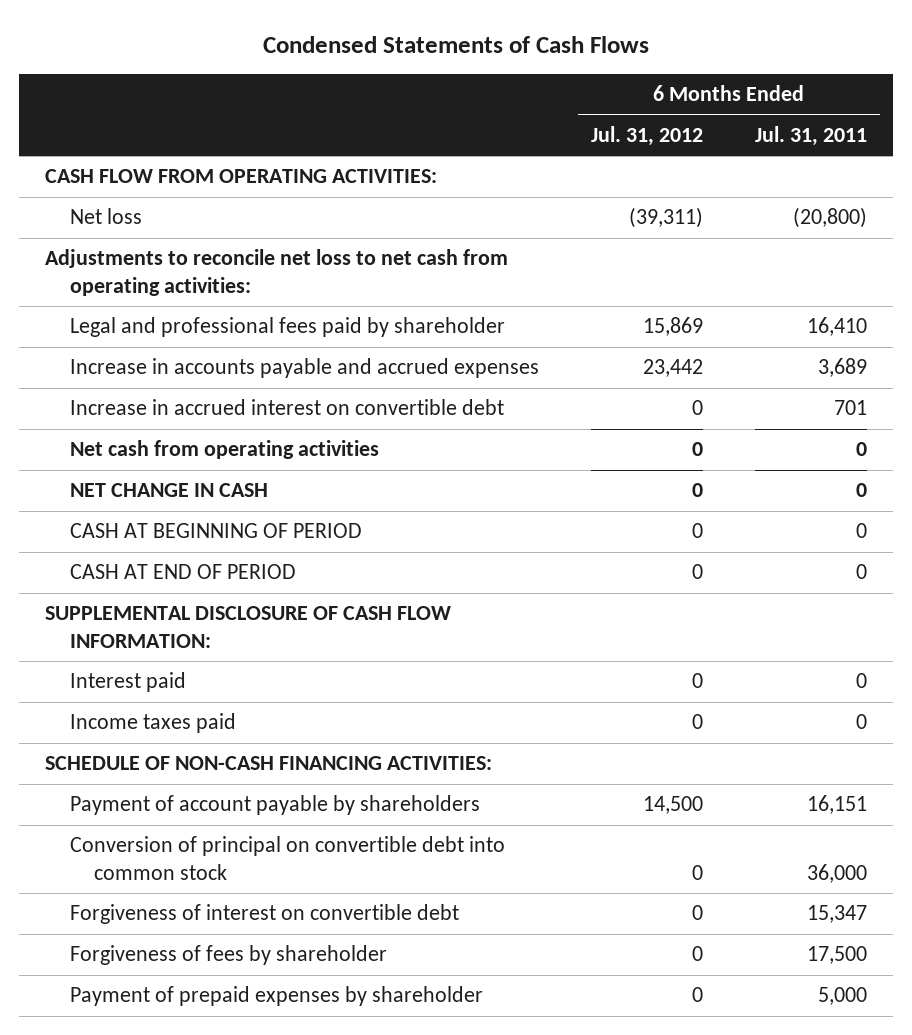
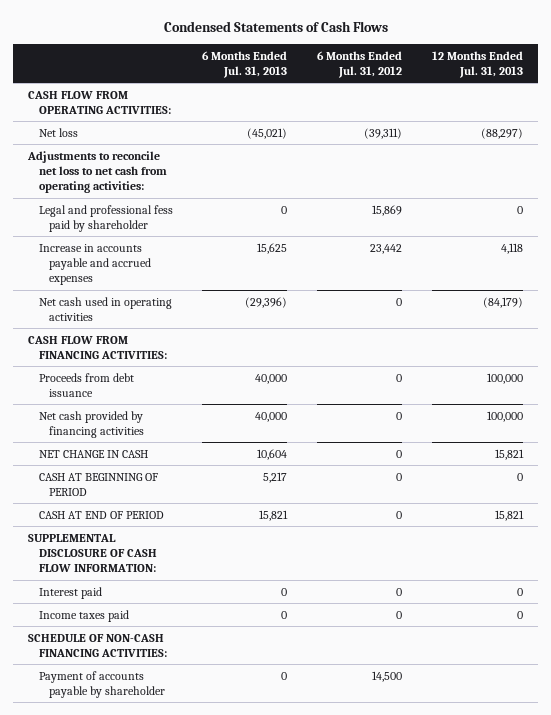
[754,125,867,146] Jul. 31, 2011 -> none
none -> [202,50,288,78] 6 Months Ended Jul. 31, 2013
none -> [432,50,524,78] 12 Months Ended Jul. 31, 2013
[69,317,505,338] Legal and professional fees paid by shareholder -> [38,204,173,232] Legal and professional fess paid by shareholder
[69,399,504,416] Increase in accrued interest on convertible debt -> none
[69,440,379,460] Net cash from operating activities -> [38,296,172,321] Net cash used in operating activities
none -> [27,335,167,359] CASH FLOW FROM FINANCING ACTIVITIES:
none -> [38,372,134,397] Proceeds from debt issuance
none -> [38,410,145,438] Net cash provided by financing activities
[69,836,505,880] Conversion of principal on convertible debt into common stock -> none
[69,904,459,925] Forgiveness of interest on convertible debt -> none
[69,945,387,966] Forgiveness of fees by shareholder -> none
[69,986,483,1007] Payment of prepaid expenses by shareholder -> none
[69,795,480,816] Payment of account payable by shareholders -> [38,670,166,698] Payment of accounts payable by shareholder

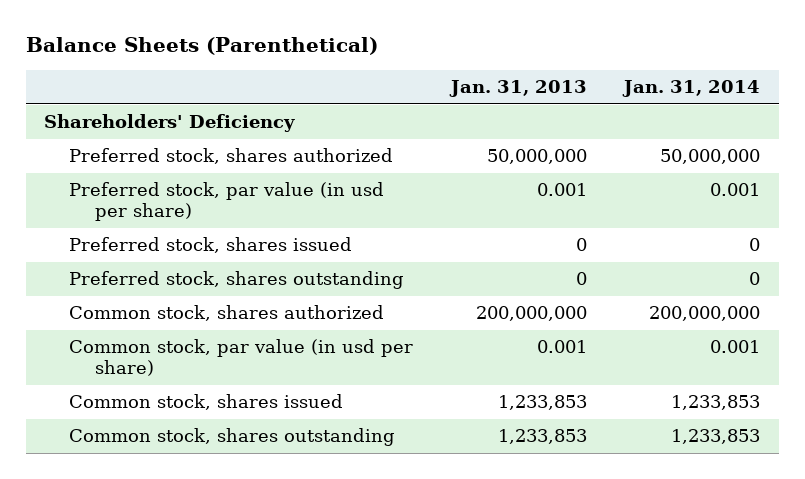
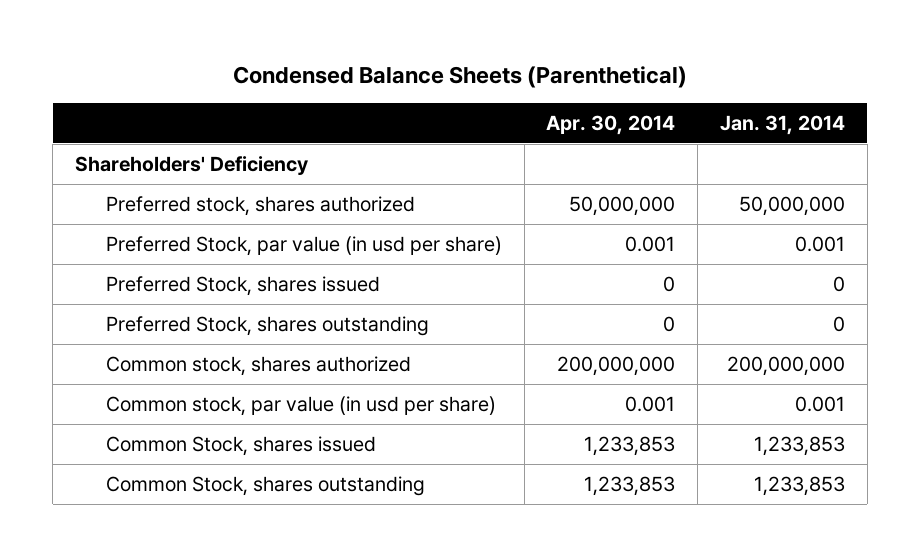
[25,37,378,56] Balance Sheets (Parenthetical) -> [233,66,688,89] Condensed Balance Sheets (Parenthetical)
[448,80,587,98] Jan. 31, 2013 -> none
none -> [546,114,676,135] Apr. 30, 2014
[69,182,385,222] Preferred stock, par value (in usd per share) -> [105,235,502,256] Preferred Stock, par value (in usd per share)
[69,237,353,254] Preferred stock, shares issued -> [105,275,380,296] Preferred Stock, shares issued
[69,271,405,290] Preferred stock, shares outstanding -> [105,315,429,336] Preferred Stock, shares outstanding
[69,394,344,411] Common stock, shares issued -> [105,435,376,456] Common Stock, shares issued
[69,428,396,447] Common stock, shares outstanding -> [105,475,425,496] Common Stock, shares outstanding

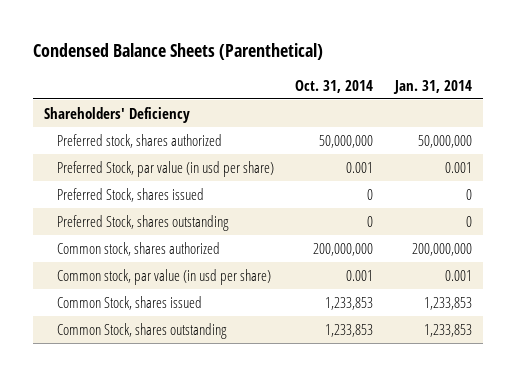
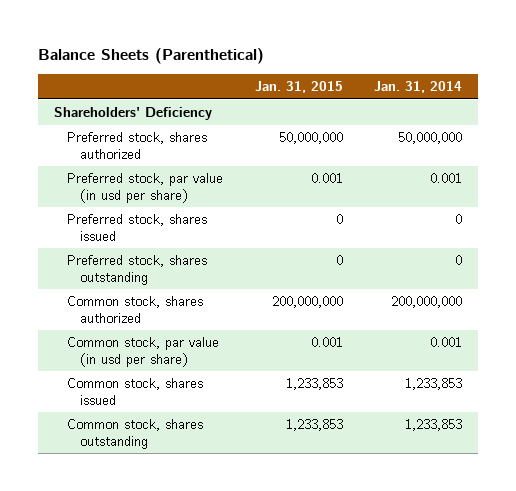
[33,42,324,60] Condensed Balance Sheets (Parenthetical) -> [38,47,265,64] Balance Sheets (Parenthetical)
[295,79,374,93] Oct. 31, 2014 -> none
none -> [254,80,343,93] Jan. 31, 2015
[56,160,274,177] Preferred Stock, par value (in usd per share) -> [67,173,224,203] Preferred stock, par value (in usd per share)
[56,187,204,202] Preferred Stock, shares issued -> [67,214,208,241] Preferred stock, shares issued
[56,214,229,231] Preferred Stock, shares outstanding -> [67,255,208,285] Preferred stock, shares outstanding
[56,295,202,310] Common Stock, shares issued -> [67,378,204,405] Common stock, shares issued
[56,322,227,339] Common Stock, shares outstanding -> [67,419,204,449] Common stock, shares outstanding

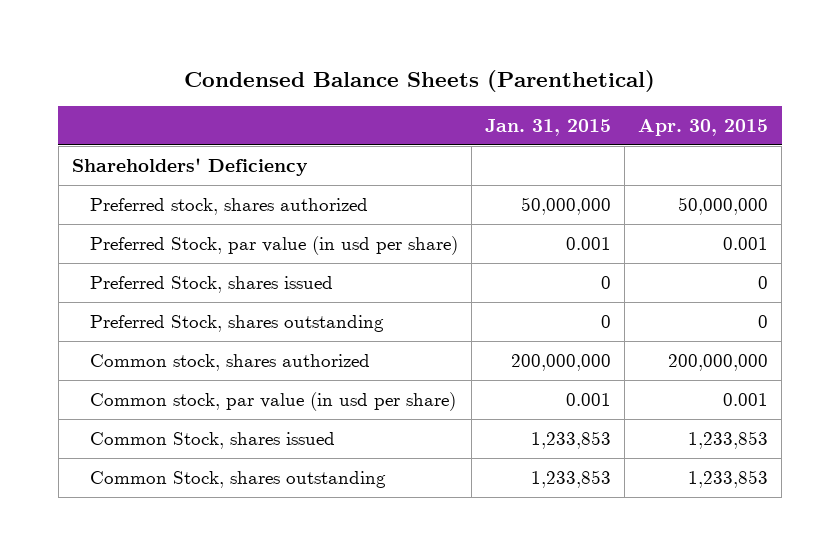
[38,47,265,64] Balance Sheets (Parenthetical) -> [184,70,656,93] Condensed Balance Sheets (Parenthetical)
[374,80,463,93] Jan. 31, 2014 -> none
none -> [638,118,769,136] Apr. 30, 2015
[67,173,224,203] Preferred stock, par value (in usd per share) -> [90,235,459,255] Preferred Stock, par value (in usd per share)
[67,214,208,241] Preferred stock, shares issued -> [90,275,334,293] Preferred Stock, shares issued
[67,255,208,285] Preferred stock, shares outstanding -> [90,314,385,332] Preferred Stock, shares outstanding
[67,378,204,405] Common stock, shares issued -> [90,431,336,449] Common Stock, shares issued
[67,419,204,449] Common stock, shares outstanding -> [90,470,387,488] Common Stock, shares outstanding

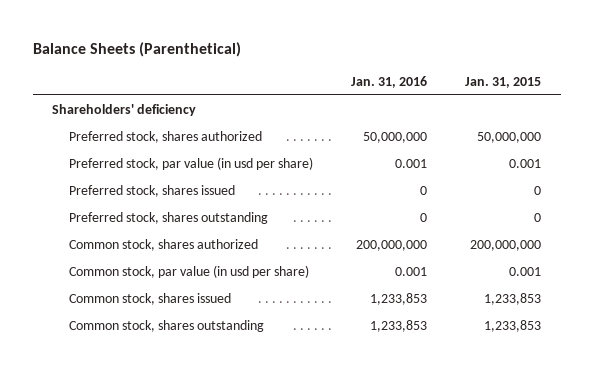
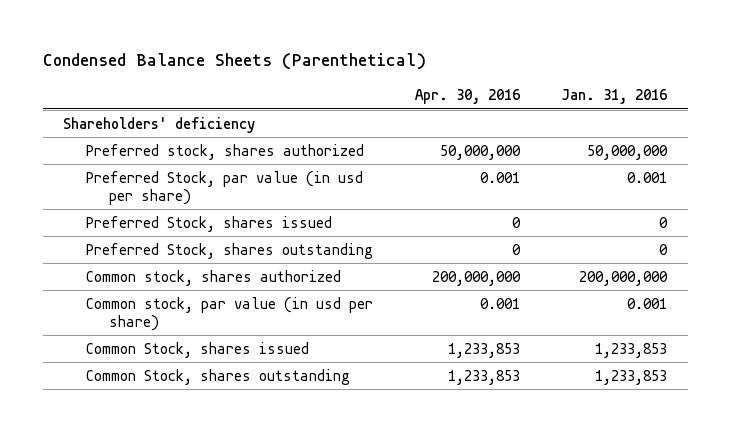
[32,41,241,57] Balance Sheets (Parenthetical) -> [42,53,426,71] Condensed Balance Sheets (Parenthetical)
[465,76,542,88] Jan. 31, 2015 -> none
none -> [414,89,520,105] Apr. 30, 2016
[68,157,313,171] Preferred stock, par value (in usd per share) -> [86,170,364,205] Preferred Stock, par value (in usd per share)
[68,185,235,198] Preferred stock, shares issued -> [86,215,333,232] Preferred Stock, shares issued
[68,212,268,225] Preferred stock, shares outstanding -> [86,242,374,259] Preferred Stock, shares outstanding
[68,293,231,306] Common stock, shares issued -> [86,341,310,358] Common Stock, shares issued
[68,320,264,333] Common stock, shares outstanding -> [86,368,351,385] Common Stock, shares outstanding

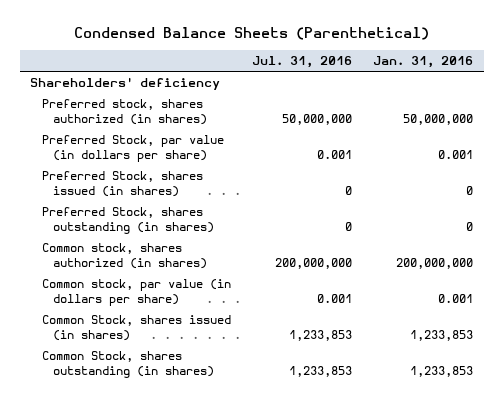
[414,89,520,105] Apr. 30, 2016 -> none
none -> [251,56,352,69] Jul. 31, 2016
[86,143,365,160] Preferred stock, shares authorized -> [41,99,207,125] Preferred stock, shares authorized (in shares)
[86,170,364,205] Preferred Stock, par value (in usd per share) -> [41,135,224,162] Preferred Stock, par value (in dollars per share)
[86,215,333,232] Preferred Stock, shares issued -> [41,171,203,197] Preferred Stock, shares issued (in shares)
[86,242,374,259] Preferred Stock, shares outstanding -> [41,207,214,234] Preferred Stock, shares outstanding (in shares)
[86,269,342,286] Common stock, shares authorized -> [41,243,207,269] Common stock, shares authorized (in shares)
[86,296,374,331] Common stock, par value (in usd per share) -> [41,279,231,306] Common stock, par value (in dollars per share)
[86,341,310,358] Common Stock, shares issued -> [41,315,231,341] Common Stock, shares issued (in shares)
[86,368,351,385] Common Stock, shares outstanding -> [41,351,214,378] Common Stock, shares outstanding (in shares)

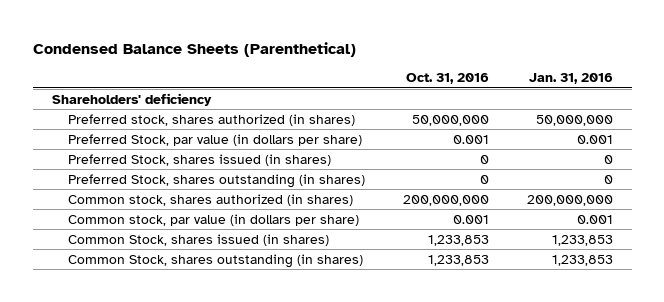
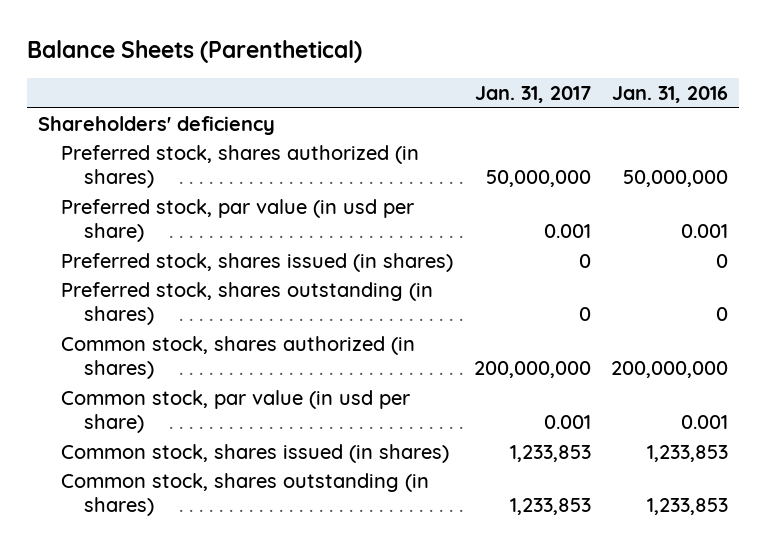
[32,41,356,57] Condensed Balance Sheets (Parenthetical) -> [27,40,363,64] Balance Sheets (Parenthetical)
[405,73,489,85] Oct. 31, 2016 -> none
none -> [474,85,591,103] Jan. 31, 2017
[67,133,362,146] Preferred Stock, par value (in dollars per share) -> [60,198,414,243] Preferred stock, par value (in usd per share)
[67,153,331,166] Preferred Stock, shares issued (in shares) -> [60,252,453,272] Preferred stock, shares issued (in shares)
[67,173,365,188] Preferred Stock, shares outstanding (in shares) -> [60,281,433,326] Preferred stock, shares outstanding (in shares)
[67,213,359,226] Common stock, par value (in dollars per share) -> [60,389,410,434] Common stock, par value (in usd per share)
[67,233,329,246] Common Stock, shares issued (in shares) -> [60,443,449,463] Common stock, shares issued (in shares)
[67,253,363,268] Common Stock, shares outstanding (in shares) -> [60,472,429,517] Common stock, shares outstanding (in shares)

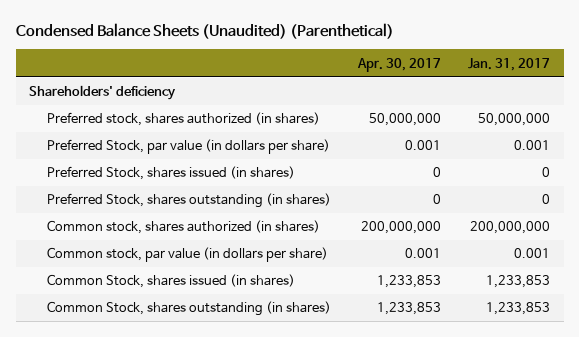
[27,40,363,64] Balance Sheets (Parenthetical) -> [15,22,394,39] Condensed Balance Sheets (Unaudited) (Parenthetical)
[612,85,729,103] Jan. 31, 2016 -> none
none -> [356,57,441,72] Apr. 30, 2017
[60,198,414,243] Preferred stock, par value (in usd per share) -> [46,139,330,155] Preferred Stock, par value (in dollars per share)
[60,252,453,272] Preferred stock, shares issued (in shares) -> [46,166,295,181] Preferred Stock, shares issued (in shares)
[60,281,433,326] Preferred stock, shares outstanding (in shares) -> [46,193,331,209] Preferred Stock, shares outstanding (in shares)
[60,389,410,434] Common stock, par value (in usd per share) -> [46,247,328,263] Common stock, par value (in dollars per share)
[60,443,449,463] Common stock, shares issued (in shares) -> [46,274,295,289] Common Stock, shares issued (in shares)
[60,472,429,517] Common stock, shares outstanding (in shares) -> [46,301,331,317] Common Stock, shares outstanding (in shares)

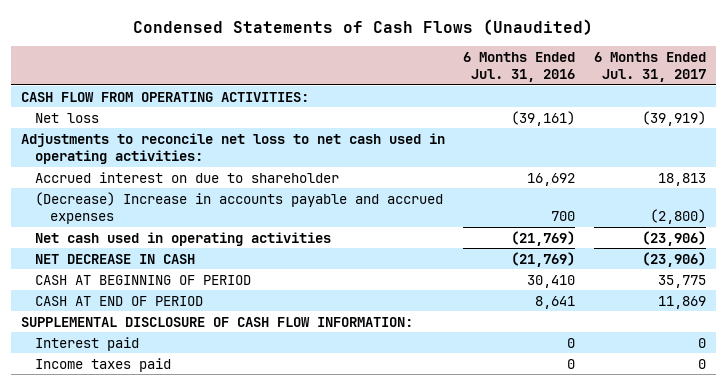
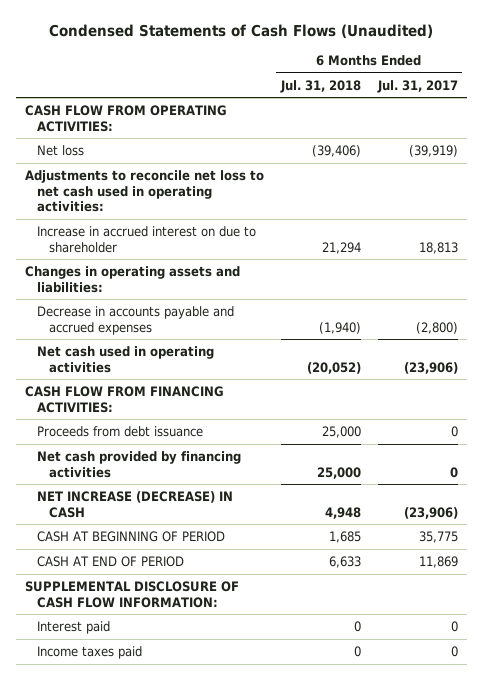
[463,52,576,83] 6 Months Ended Jul. 31, 2016 -> none
none -> [279,79,361,93] Jul. 31, 2018
[35,171,340,183] Accrued interest on due to shareholder -> [36,225,256,253] Increase in accrued interest on due to shareholder
none -> [24,265,240,293] Changes in operating assets and liabilities:
[35,191,444,224] (Decrease) Increase in accounts payable and accrued expenses -> [36,305,234,335] Decrease in accounts payable and accrued expenses
none -> [24,385,224,413] CASH FLOW FROM FINANCING ACTIVITIES:
none -> [36,425,203,437] Proceeds from debt issuance
none -> [36,450,241,478] Net cash provided by financing activities
[35,253,196,264] NET DECREASE IN CASH -> [36,490,233,518] NET INCREASE (DECREASE) IN CASH

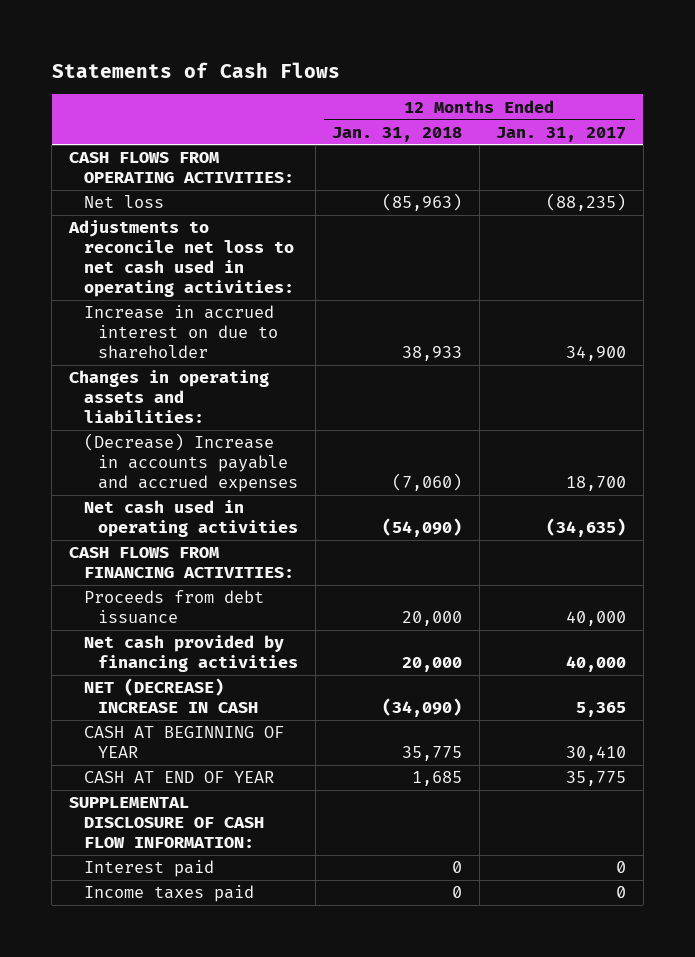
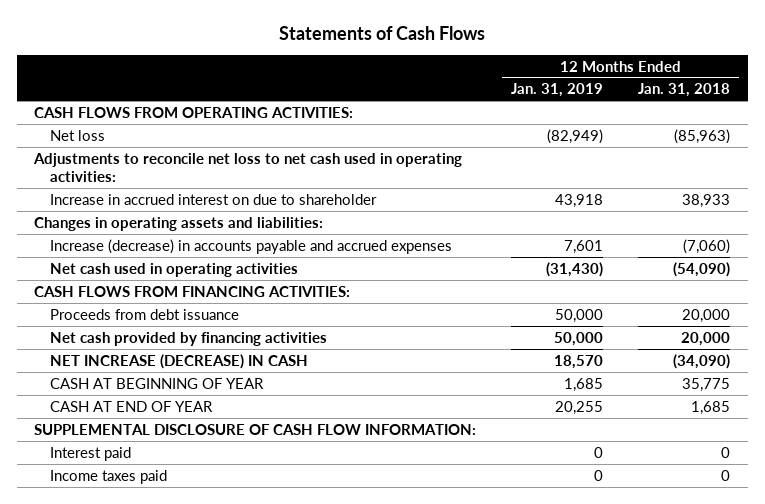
[496,126,627,142] Jan. 31, 2017 -> none
none -> [511,83,604,98] Jan. 31, 2019
[83,433,299,493] (Decrease) Increase in accounts payable and accrued expenses -> [50,238,453,254] Increase (decrease) in accounts payable and accrued expenses
[83,678,259,714] NET (DECREASE) INCREASE IN CASH -> [50,353,309,369] NET INCREASE (DECREASE) IN CASH

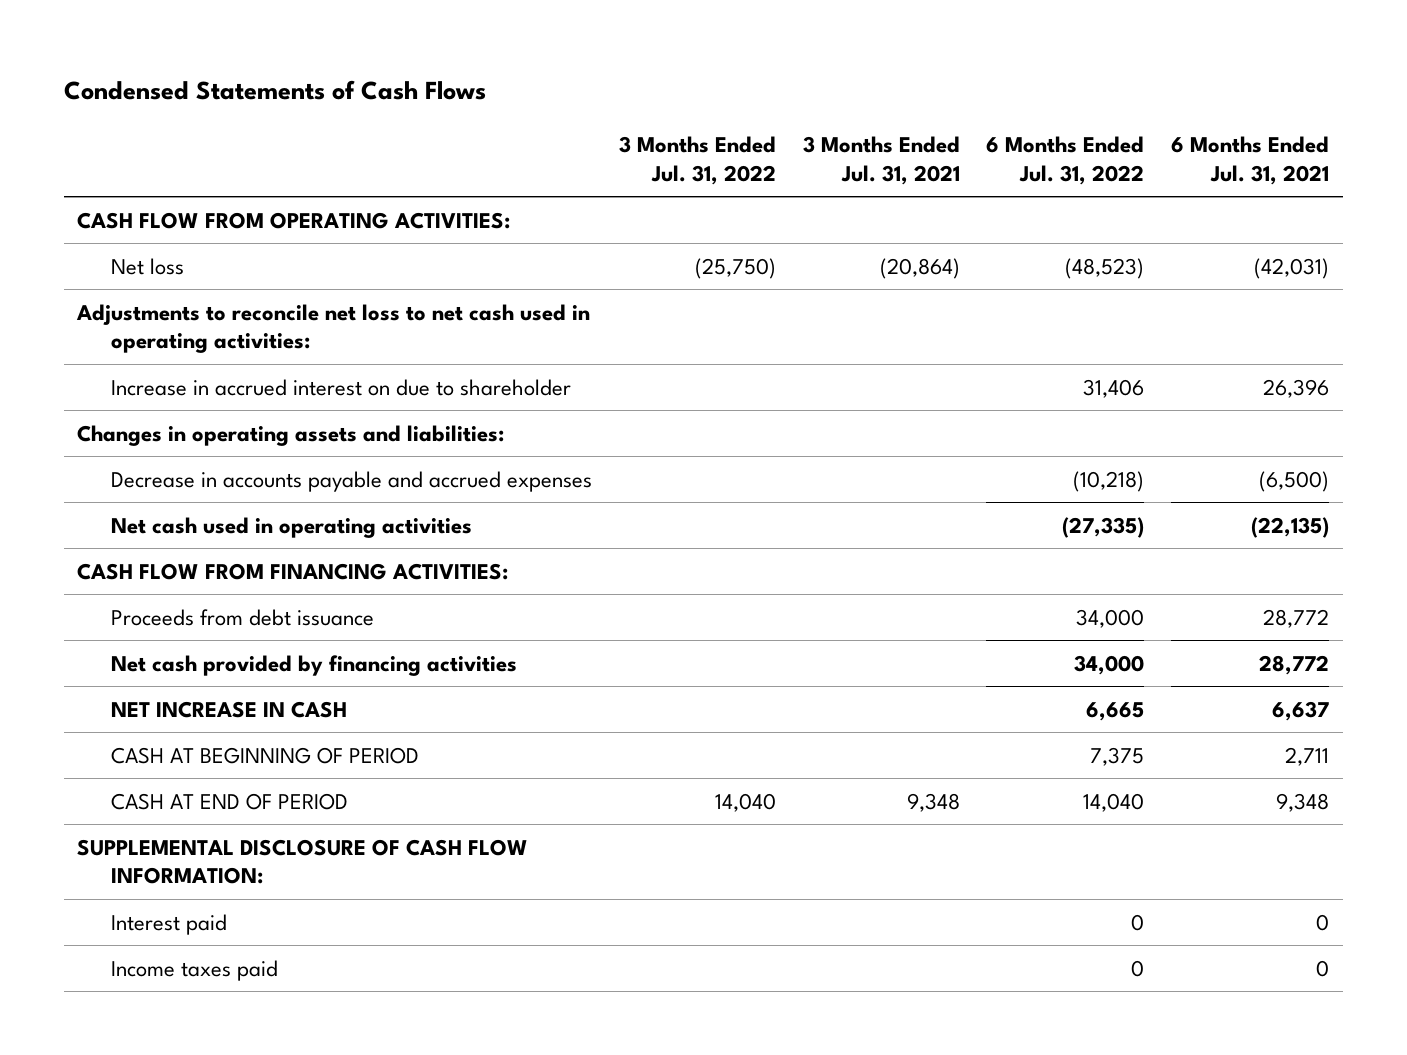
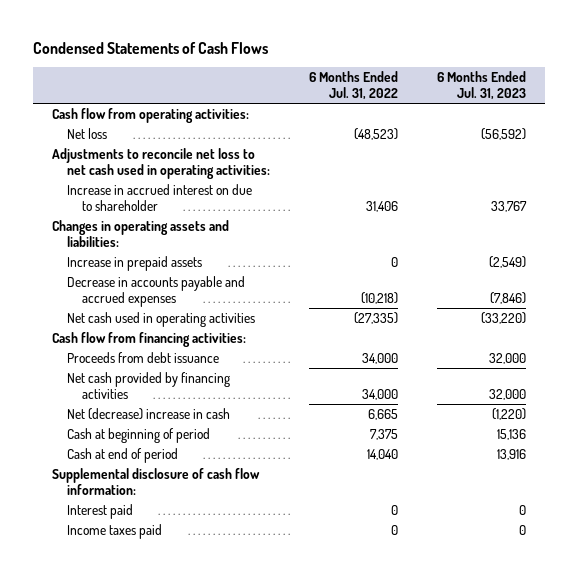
[618,135,776,185] 3 Months Ended Jul. 31, 2022 -> none
[802,135,960,185] 3 Months Ended Jul. 31, 2021 -> none
[1171,135,1330,185] 6 Months Ended Jul. 31, 2021 -> none
none -> [436,71,526,100] 6 Months Ended Jul. 31, 2023
[77,211,511,229] CASH FLOW FROM OPERATING ACTIVITIES: -> [52,108,250,124] Cash flow from operating activities:
none -> [67,256,203,272] Increase in prepaid assets
[77,562,509,580] CASH FLOW FROM FINANCING ACTIVITIES: -> [52,332,247,348] Cash flow from financing activities:
[111,700,348,718] NET INCREASE IN CASH -> [67,408,231,421] Net (decrease) increase in cash
[111,746,420,764] CASH AT BEGINNING OF PERIOD -> [67,428,211,444] Cash at beginning of period
[111,792,349,810] CASH AT END OF PERIOD -> [67,448,179,464] Cash at end of period
[77,838,529,885] SUPPLEMENTAL DISCLOSURE OF CASH FLOW INFORMATION: -> [52,468,261,496] Supplemental disclosure of cash flow information:

